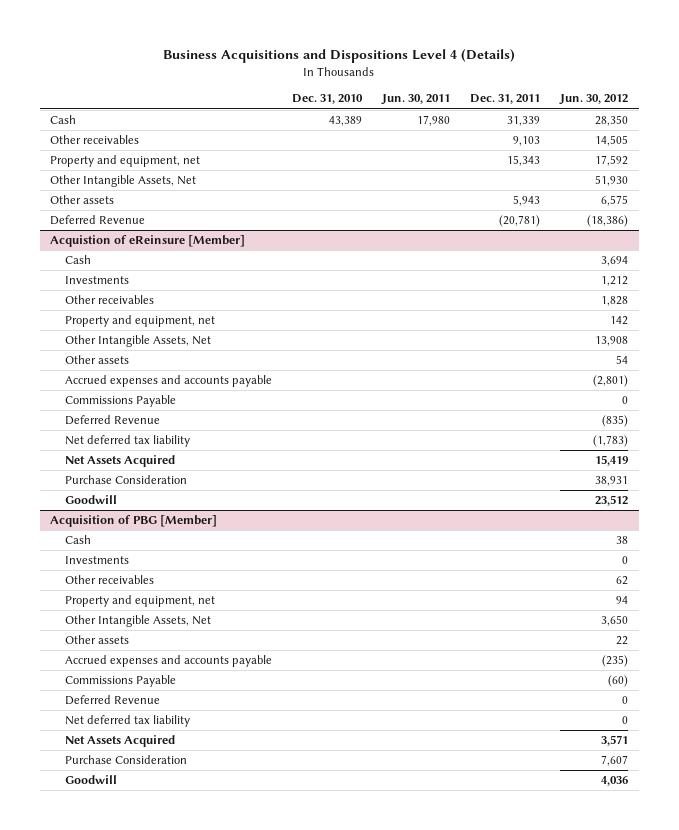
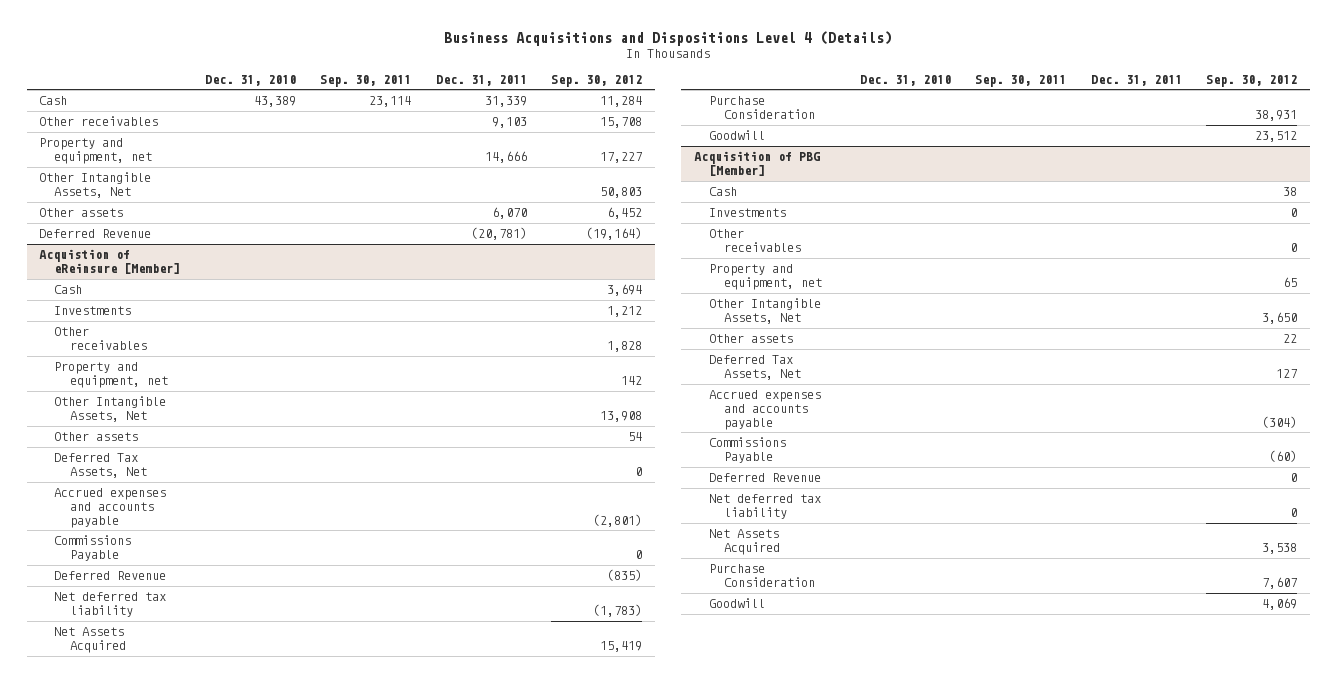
[380,94,450,106] Jun. 30, 2011 -> none
[559,94,629,106] Jun. 30, 2012 -> none
none -> [320,74,412,87] Sep. 30, 2011
none -> [551,74,643,87] Sep. 30, 2012
[507,155,541,167] 15,343 -> [484,151,527,164] 14,666
[513,195,541,207] 5,943 -> [491,207,527,220] 6,070
none -> [54,453,147,479] Deferred Tax Assets, Net
none -> [708,355,802,381] Deferred Tax Assets, Net

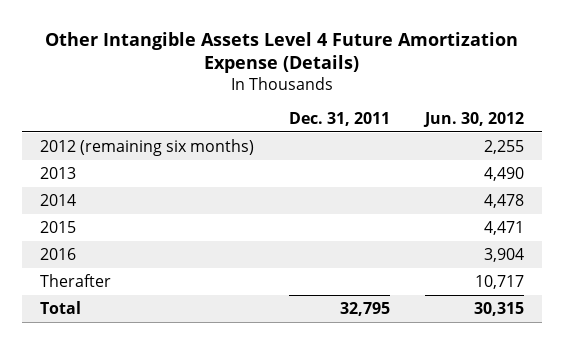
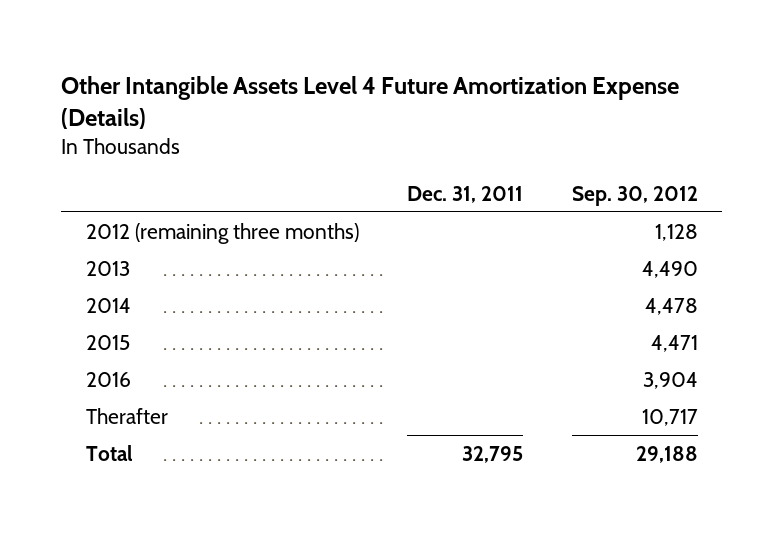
[422,112,524,128] Jun. 30, 2012 -> none
none -> [571,185,698,206] Sep. 30, 2012
[39,138,254,156] 2012 (remaining six months) -> [85,222,359,244] 2012 (remaining three months)

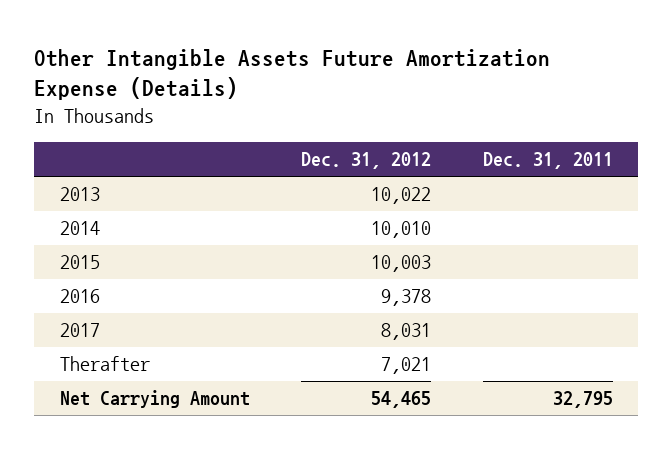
[61,75,680,129] Other Intangible Assets Level 4 Future Amortization Expense (Details) -> [33,48,550,101] Other Intangible Assets Future Amortization Expense (Details)
[571,185,698,206] Sep. 30, 2012 -> none
none -> [301,152,432,170] Dec. 31, 2012
[85,222,359,244] 2012 (remaining three months) -> none
none -> [59,323,100,338] 2017
[85,444,133,461] Total -> [59,390,250,409] Net Carrying Amount

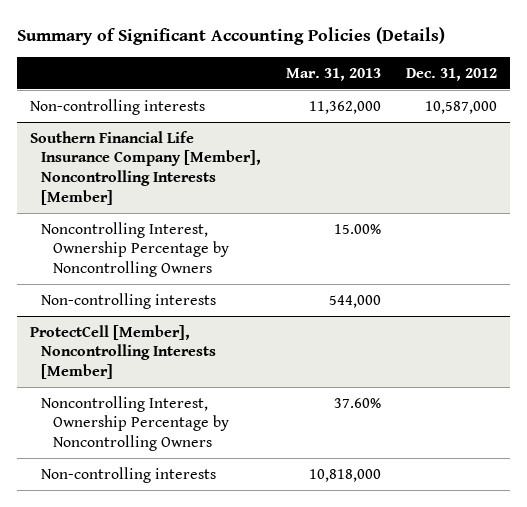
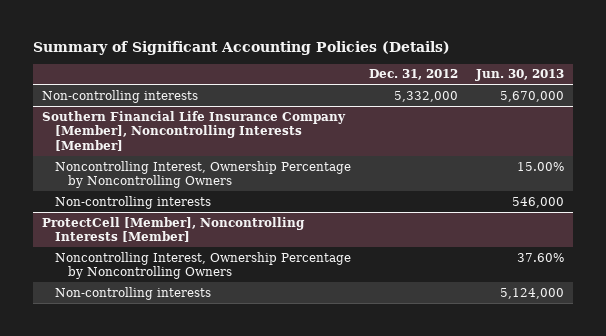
[286,67,382,81] Mar. 31, 2013 -> none
none -> [474,69,564,82] Jun. 30, 2013
[425,100,498,114] 10,587,000 -> [393,90,458,102] 5,332,000

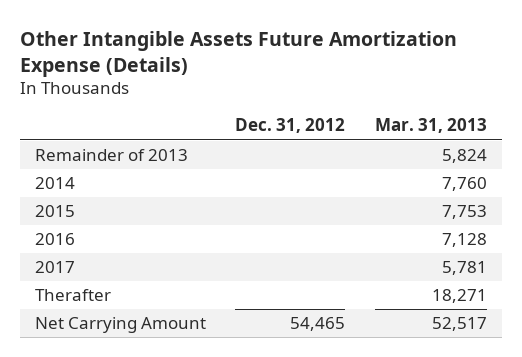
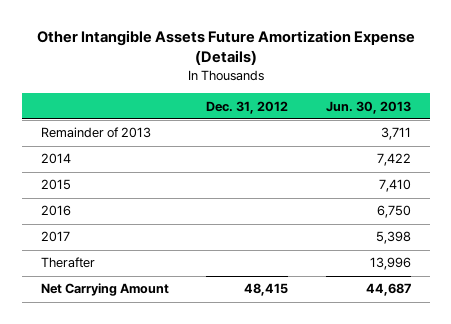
[375,118,488,134] Mar. 31, 2013 -> none
none -> [325,100,411,114] Jun. 30, 2013
[290,317,346,332] 54,465 -> [244,283,289,297] 48,415

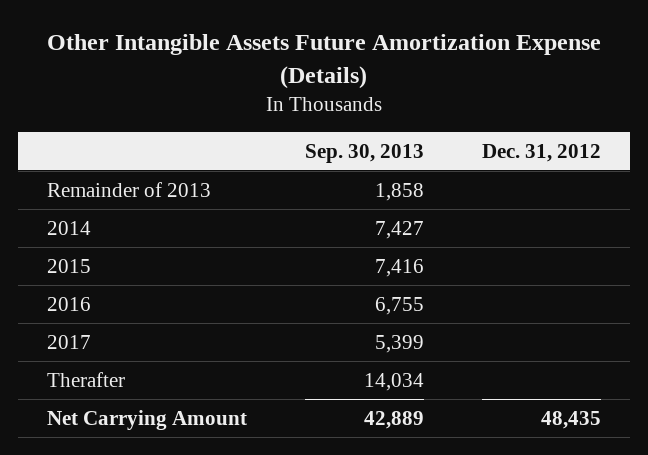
[325,100,411,114] Jun. 30, 2013 -> none
none -> [305,143,425,163] Sep. 30, 2013
[244,283,289,297] 48,415 -> [541,410,602,429] 48,435

